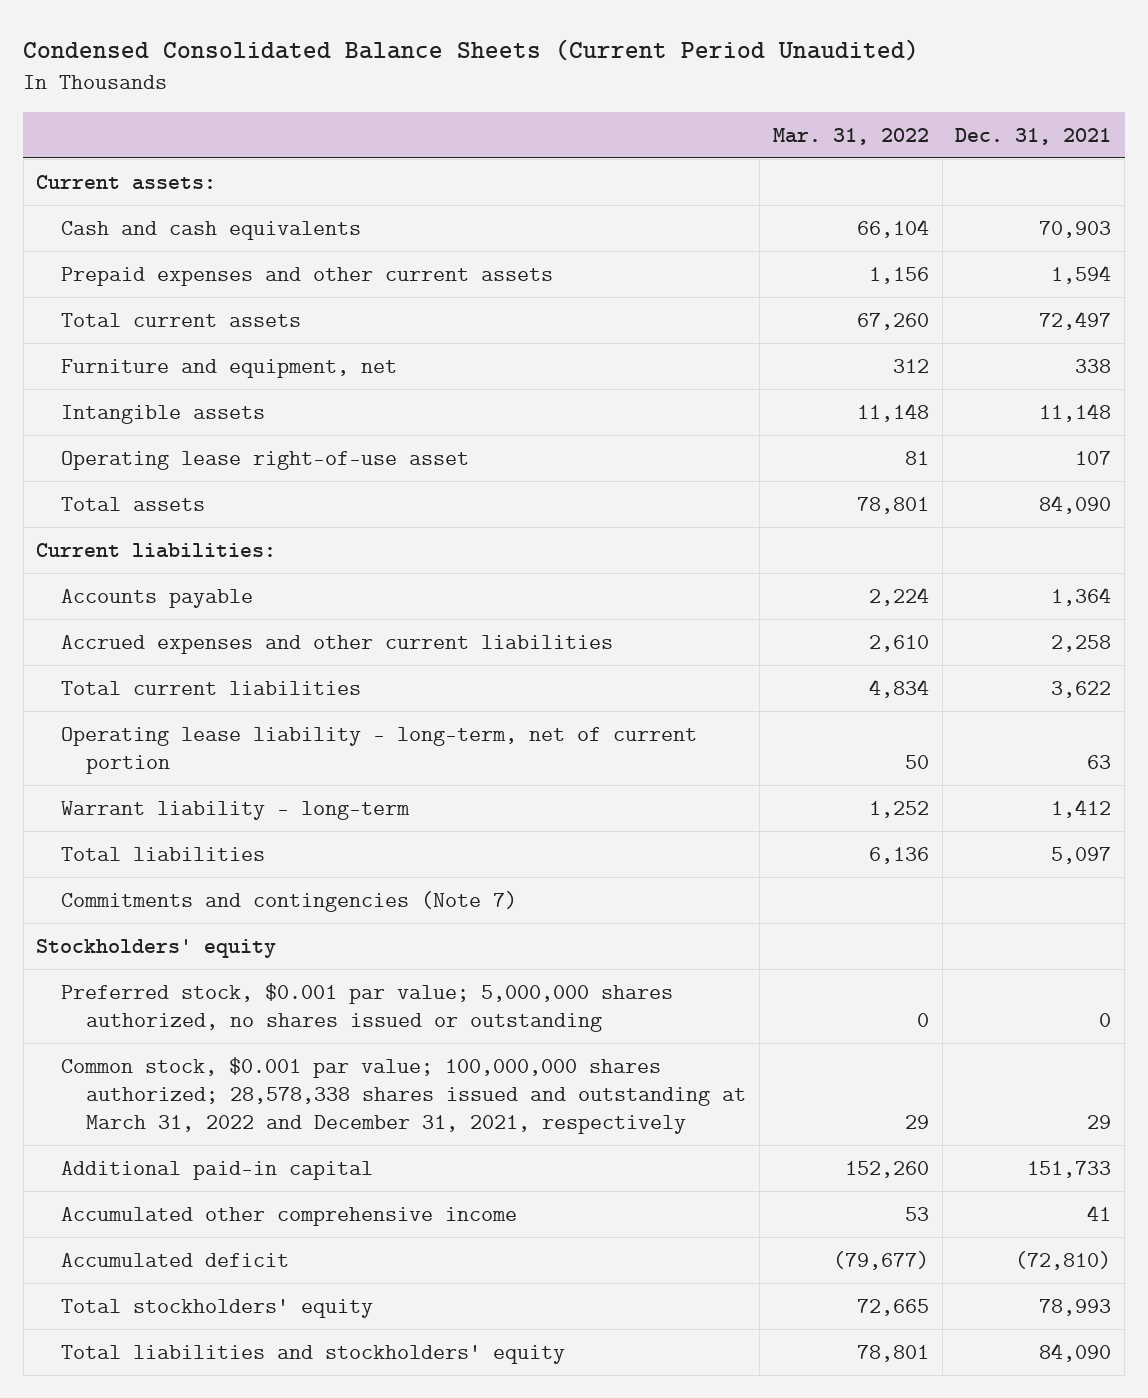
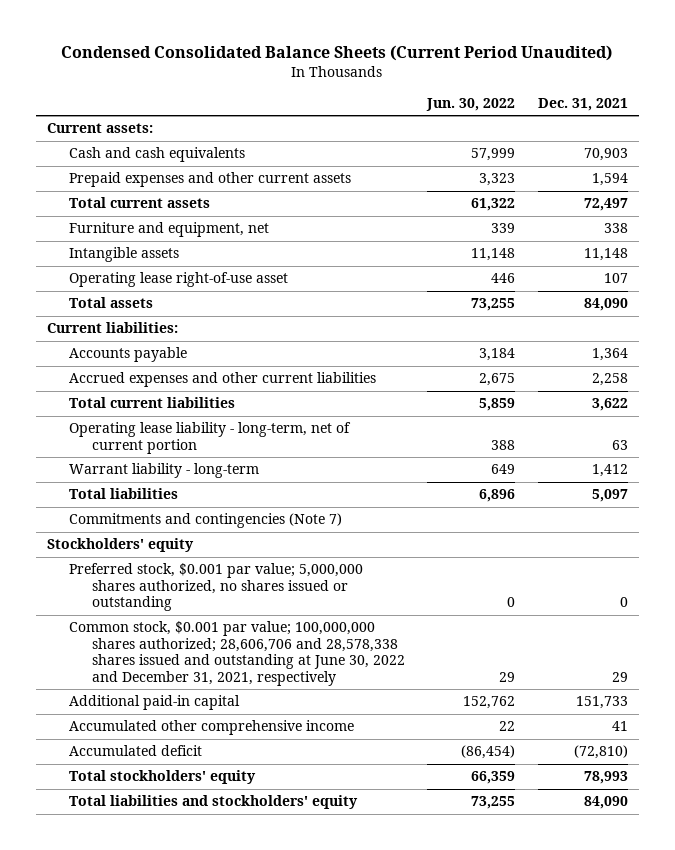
[772,127,929,145] Mar. 31, 2022 -> none
none -> [426,98,516,112] Jun. 30, 2022
[61,1056,746,1134] Common stock, $0.001 par value; 100,000,000 shares authorized; 28,578,338 shares issued and outstanding at March 31, 2022 and December 31, 2021, respectively -> [69,621,405,686] Common stock, $0.001 par value; 100,000,000 shares authorized; 28,606,706 and 28,578,338 shares issued and outstanding at June 30, 2022 and December 31, 2021, respectively

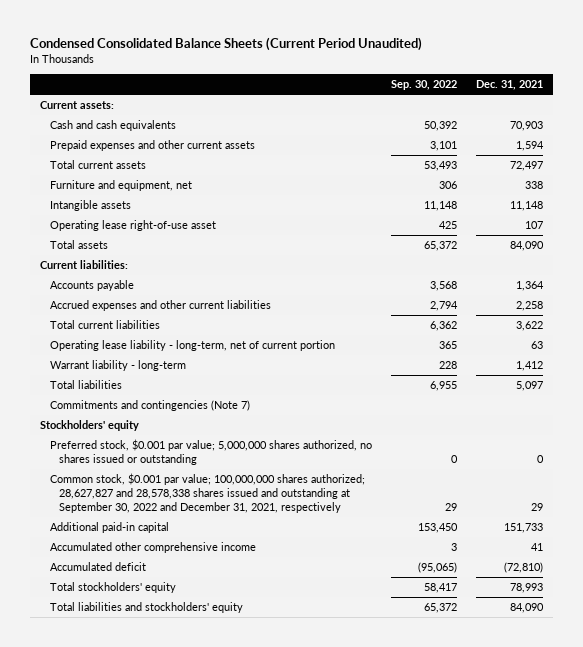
[426,98,516,112] Jun. 30, 2022 -> none
none -> [391,80,458,91] Sep. 30, 2022
[69,621,405,686] Common stock, $0.001 par value; 100,000,000 shares authorized; 28,606,706 and 28,578,338 shares issued and outstanding at June 30, 2022 and December 31, 2021, respectively -> [49,473,365,513] Common stock, $0.001 par value; 100,000,000 shares authorized; 28,627,827 and 28,578,338 shares issued and outstanding at September 30, 2022 and December 31, 2021, respectively

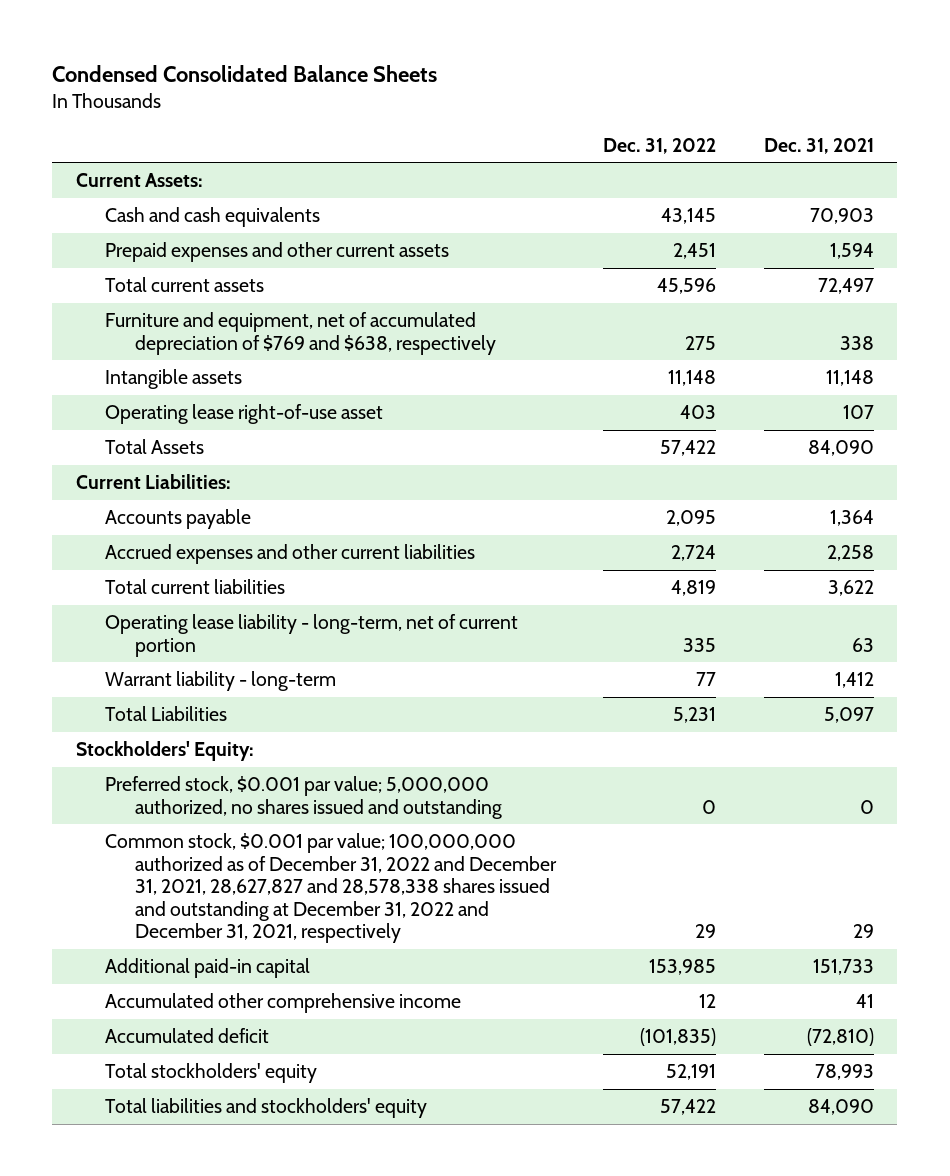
[30,36,423,51] Condensed Consolidated Balance Sheets (Current Period Unaudited) -> [52,65,438,83] Condensed Consolidated Balance Sheets
[391,80,458,91] Sep. 30, 2022 -> none
none -> [603,137,717,154] Dec. 31, 2022
[39,101,114,110] Current assets: -> [75,173,203,188] Current Assets:
[49,180,192,192] Furniture and equipment, net -> [105,312,496,355] Furniture and equipment, net of accumulated depreciation of $769 and $638, respectively
[49,240,108,250] Total assets -> [105,439,205,455] Total Assets
[39,260,128,270] Current liabilities: -> [75,474,231,490] Current Liabilities:
[49,400,250,412] Commitments and contingencies (Note 7) -> none
[49,380,122,390] Total liabilities -> [105,706,228,722] Total Liabilities
[39,420,139,432] Stockholders' equity -> [75,741,254,762] Stockholders' Equity:
[49,439,372,466] Preferred stock, $0.001 par value; 5,000,000 shares authorized, no shares issued or outstanding -> [105,776,502,819] Preferred stock, $0.001 par value; 5,000,000 authorized, no shares issued and outstanding
[49,473,365,513] Common stock, $0.001 par value; 100,000,000 shares authorized; 28,627,827 and 28,578,338 shares issued and outstanding at September 30, 2022 and December 31, 2021, respectively -> [105,833,557,944] Common stock, $0.001 par value; 100,000,000 authorized as of December 31, 2022 and December 31, 2021, 28,627,827 and 28,578,338 shares issued and outstanding at December 31, 2022 and December 31, 2021, respectively

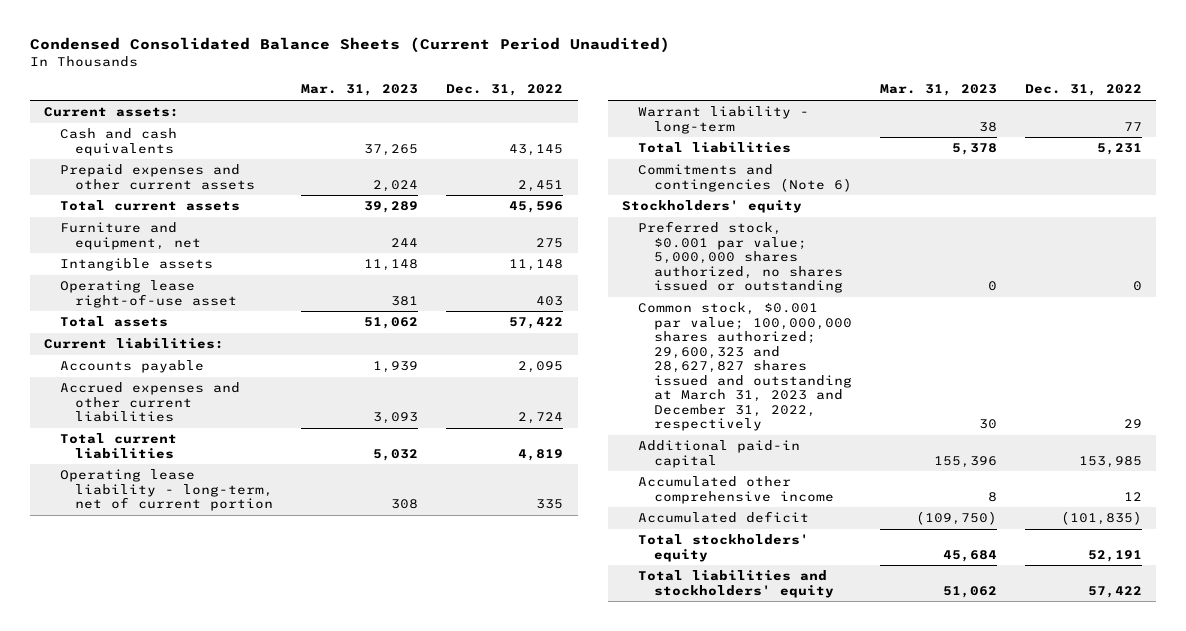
[52,65,438,83] Condensed Consolidated Balance Sheets -> [29,37,670,54] Condensed Consolidated Balance Sheets (Current Period Unaudited)
[763,137,874,154] Dec. 31, 2021 -> none
none -> [301,84,419,97] Mar. 31, 2023
[75,173,203,188] Current Assets: -> [44,107,180,118] Current assets:
[105,312,496,355] Furniture and equipment, net of accumulated depreciation of $769 and $638, respectively -> [59,222,202,250] Furniture and equipment, net
[105,439,205,455] Total Assets -> [59,316,168,328] Total assets
[75,474,231,490] Current Liabilities: -> [44,338,225,350] Current liabilities:
[105,706,228,722] Total Liabilities -> [638,142,792,154] Total liabilities
none -> [638,164,852,192] Commitments and contingencies (Note 6)
[75,741,254,762] Stockholders' Equity: -> [622,200,803,214] Stockholders' equity
[105,776,502,819] Preferred stock, $0.001 par value; 5,000,000 authorized, no shares issued and outstanding -> [638,221,843,294] Preferred stock, $0.001 par value; 5,000,000 shares authorized, no shares issued or outstanding
[105,833,557,944] Common stock, $0.001 par value; 100,000,000 authorized as of December 31, 2022 and December 31, 2021, 28,627,827 and 28,578,338 shares issued and outstanding at December 31, 2022 and December 31, 2021, respectively -> [638,302,852,432] Common stock, $0.001 par value; 100,000,000 shares authorized; 29,600,323 and 28,627,827 shares issued and outstanding at March 31, 2023 and December 31, 2022, respectively

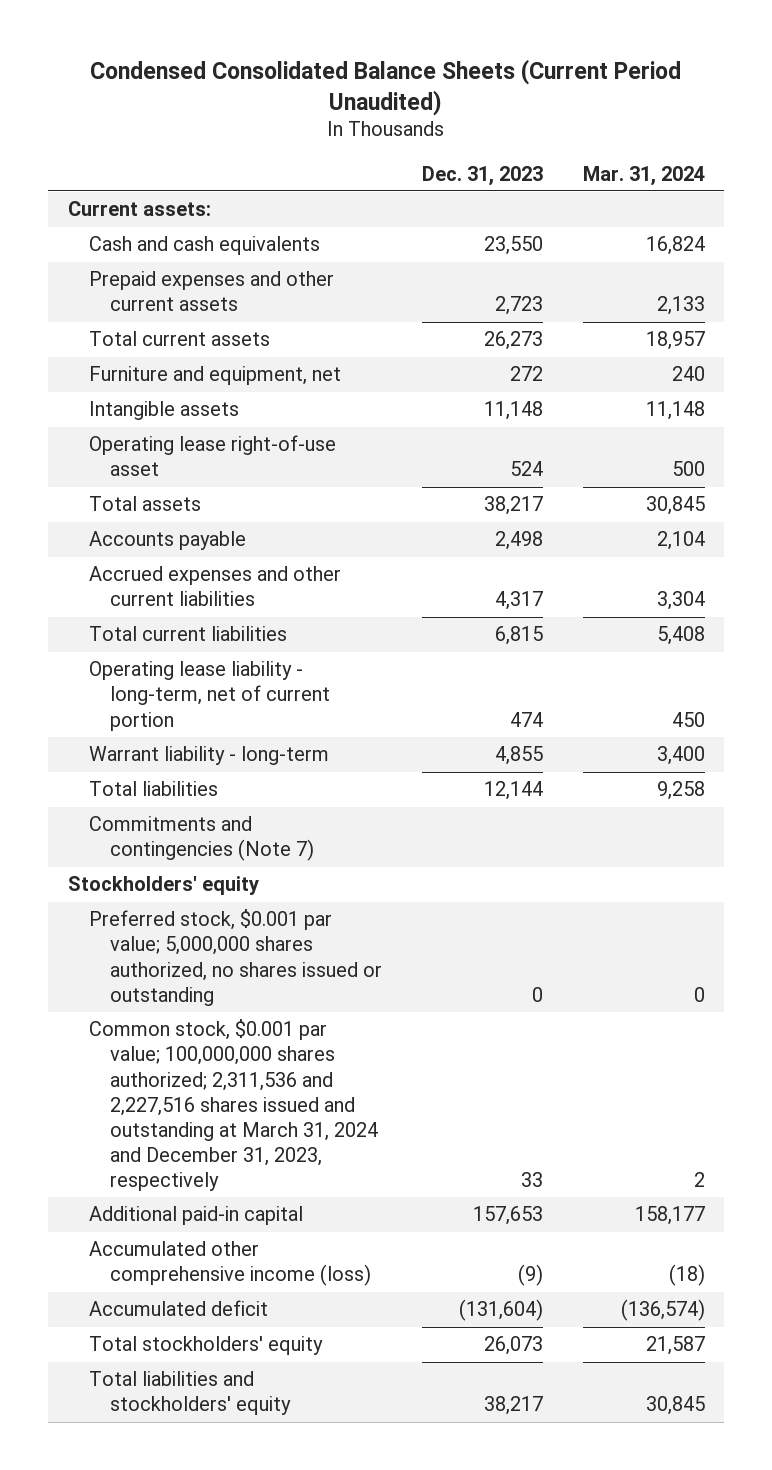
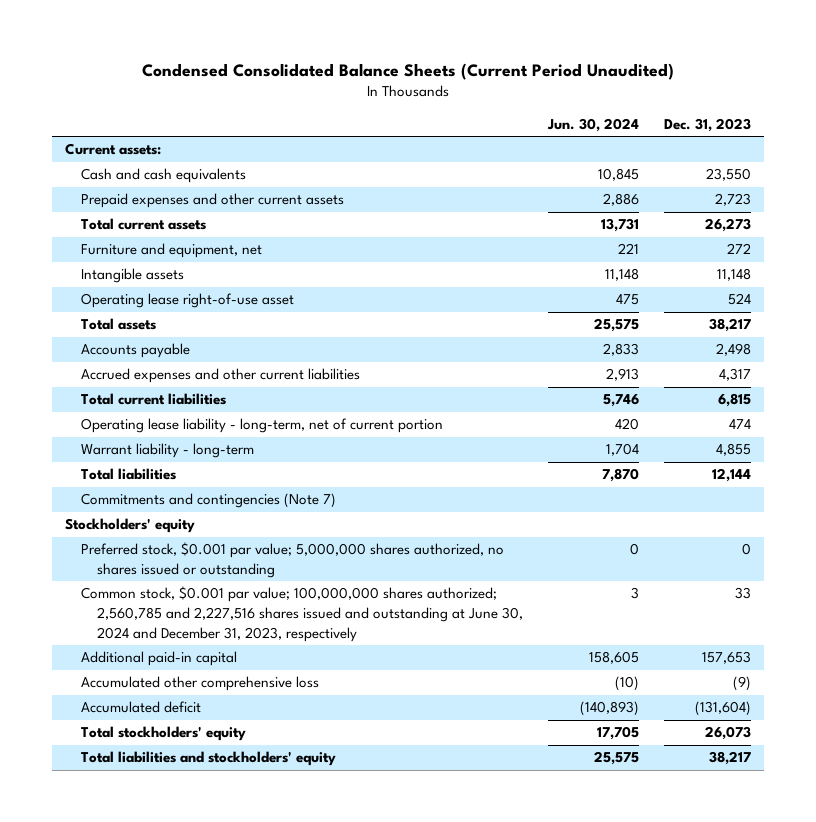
[582,165,705,186] Mar. 31, 2024 -> none
none -> [546,117,639,132] Jun. 30, 2024
[89,1019,379,1191] Common stock, $0.001 par value; 100,000,000 shares authorized; 2,311,536 and 2,227,516 shares issued and outstanding at March 31, 2024 and December 31, 2023, respectively -> [80,586,523,642] Common stock, $0.001 par value; 100,000,000 shares authorized; 2,560,785 and 2,227,516 shares issued and outstanding at June 30, 2024 and December 31, 2023, respectively
[89,1241,372,1287] Accumulated other comprehensive income (loss) -> [80,676,319,692] Accumulated other comprehensive loss

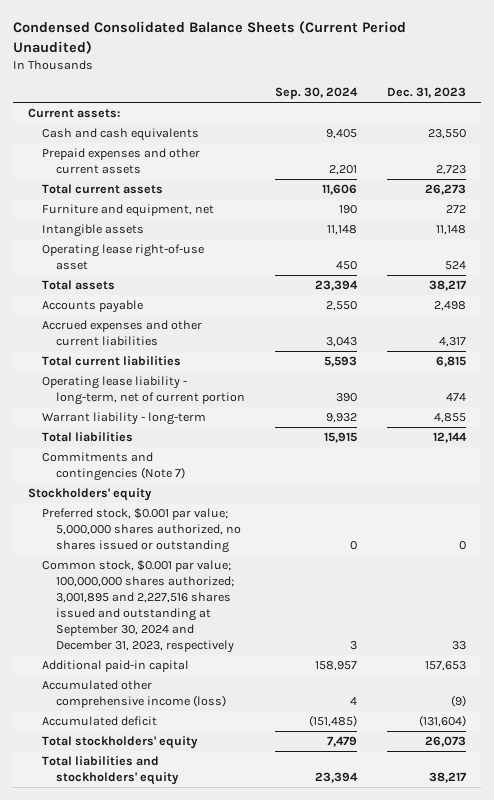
[546,117,639,132] Jun. 30, 2024 -> none
none -> [275,87,359,100] Sep. 30, 2024
[80,586,523,642] Common stock, $0.001 par value; 100,000,000 shares authorized; 2,560,785 and 2,227,516 shares issued and outstanding at June 30, 2024 and December 31, 2023, respectively -> [41,559,235,654] Common stock, $0.001 par value; 100,000,000 shares authorized; 3,001,895 and 2,227,516 shares issued and outstanding at September 30, 2024 and December 31, 2023, respectively
[80,676,319,692] Accumulated other comprehensive loss -> [41,679,227,708] Accumulated other comprehensive income (loss)

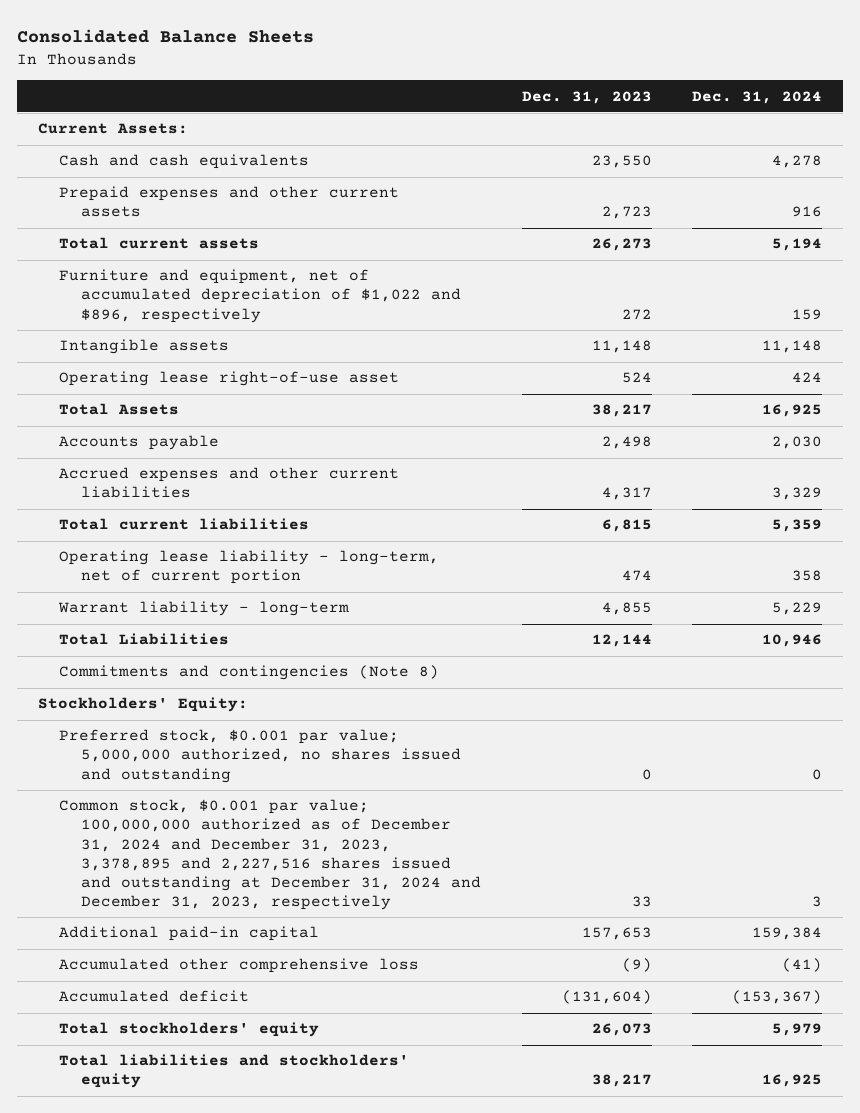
[12,21,406,55] Condensed Consolidated Balance Sheets (Current Period Unaudited) -> [17,29,315,44] Consolidated Balance Sheets
[275,87,359,100] Sep. 30, 2024 -> none
none -> [692,90,823,104] Dec. 31, 2024
[27,107,120,118] Current assets: -> [37,123,188,135] Current Assets:
[41,203,214,217] Furniture and equipment, net -> [59,269,461,323] Furniture and equipment, net of accumulated depreciation of $1,022 and $896, respectively
[41,279,115,290] Total assets -> [59,403,180,416] Total Assets
[41,431,133,442] Total liabilities -> [59,633,230,646] Total Liabilities
[41,451,186,481] Commitments and contingencies (Note 7) -> [59,665,440,681] Commitments and contingencies (Note 8)
[27,487,152,501] Stockholders' equity -> [37,697,248,713] Stockholders' Equity:
[41,507,242,554] Preferred stock, $0.001 par value; 5,000,000 shares authorized, no shares issued or outstanding -> [59,729,461,783] Preferred stock, $0.001 par value; 5,000,000 authorized, no shares issued and outstanding
[41,559,235,654] Common stock, $0.001 par value; 100,000,000 shares authorized; 3,001,895 and 2,227,516 shares issued and outstanding at September 30, 2024 and December 31, 2023, respectively -> [59,799,481,910] Common stock, $0.001 par value; 100,000,000 authorized as of December 31, 2024 and December 31, 2023, 3,378,895 and 2,227,516 shares issued and outstanding at December 31, 2024 and December 31, 2023, respectively
[41,679,227,708] Accumulated other comprehensive income (loss) -> [59,958,420,974] Accumulated other comprehensive loss

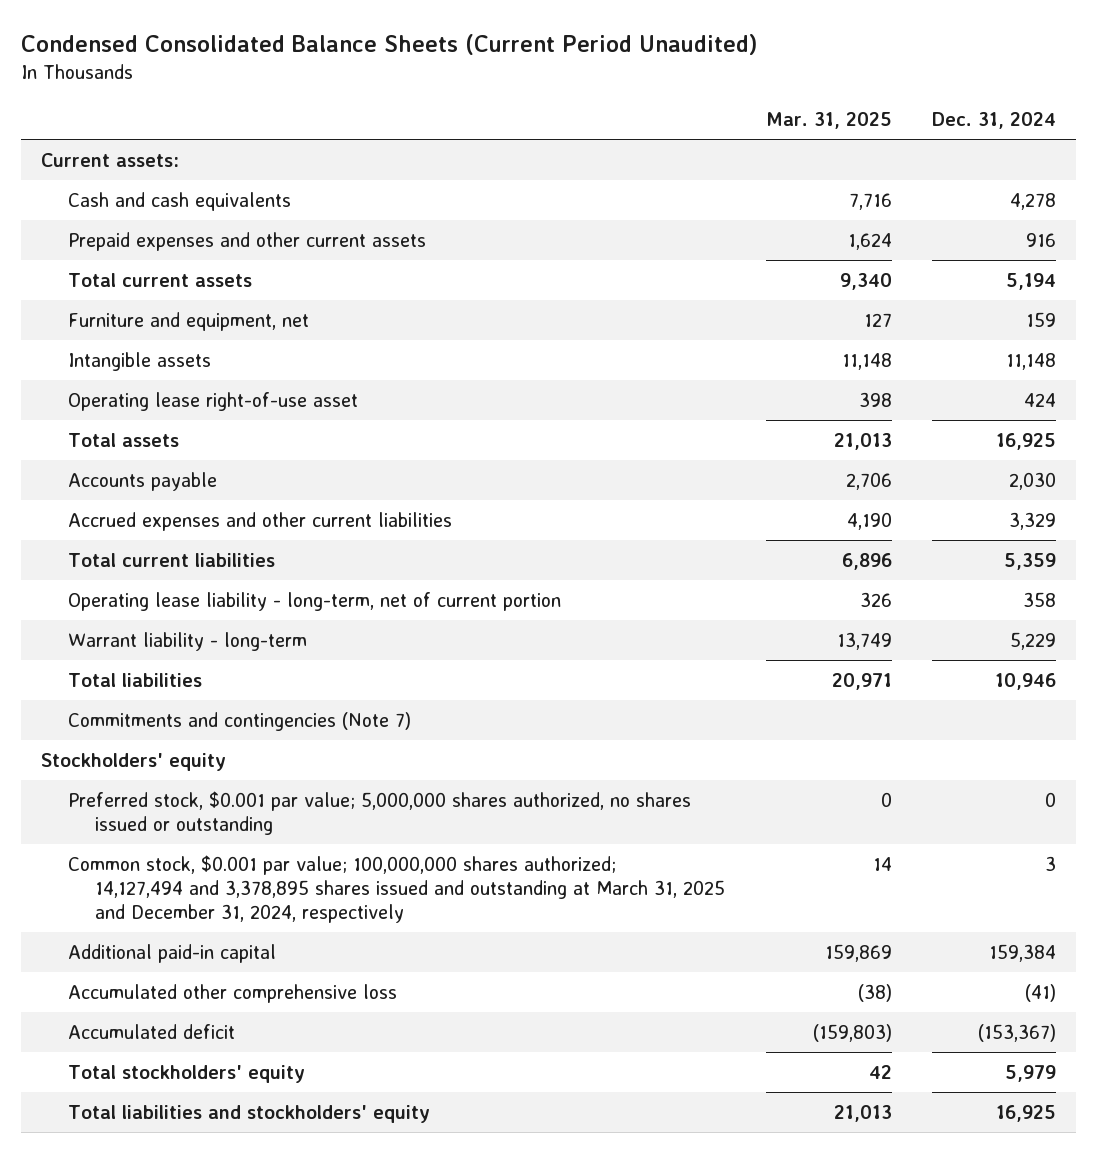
[17,29,315,44] Consolidated Balance Sheets -> [20,34,757,56] Condensed Consolidated Balance Sheets (Current Period Unaudited)
[521,90,652,104] Dec. 31, 2023 -> none
none -> [765,112,892,130] Mar. 31, 2025
[37,123,188,135] Current Assets: -> [40,152,179,167] Current assets:
[59,269,461,323] Furniture and equipment, net of accumulated depreciation of $1,022 and $896, respectively -> [68,311,310,331] Furniture and equipment, net
[59,403,180,416] Total Assets -> [68,432,180,447] Total assets
[59,633,230,646] Total Liabilities -> [68,672,203,687] Total liabilities
[59,665,440,681] Commitments and contingencies (Note 8) -> [68,711,412,731] Commitments and contingencies (Note 7)
[37,697,248,713] Stockholders' Equity: -> [40,752,226,771] Stockholders' equity
[59,729,461,783] Preferred stock, $0.001 par value; 5,000,000 authorized, no shares issued and outstanding -> [68,790,692,835] Preferred stock, $0.001 par value; 5,000,000 shares authorized, no shares issued or outstanding
[59,799,481,910] Common stock, $0.001 par value; 100,000,000 authorized as of December 31, 2024 and December 31, 2023, 3,378,895 and 2,227,516 shares issued and outstanding at December 31, 2024 and December 31, 2023, respectively -> [68,854,726,923] Common stock, $0.001 par value; 100,000,000 shares authorized; 14,127,494 and 3,378,895 shares issued and outstanding at March 31, 2025 and December 31, 2024, respectively

